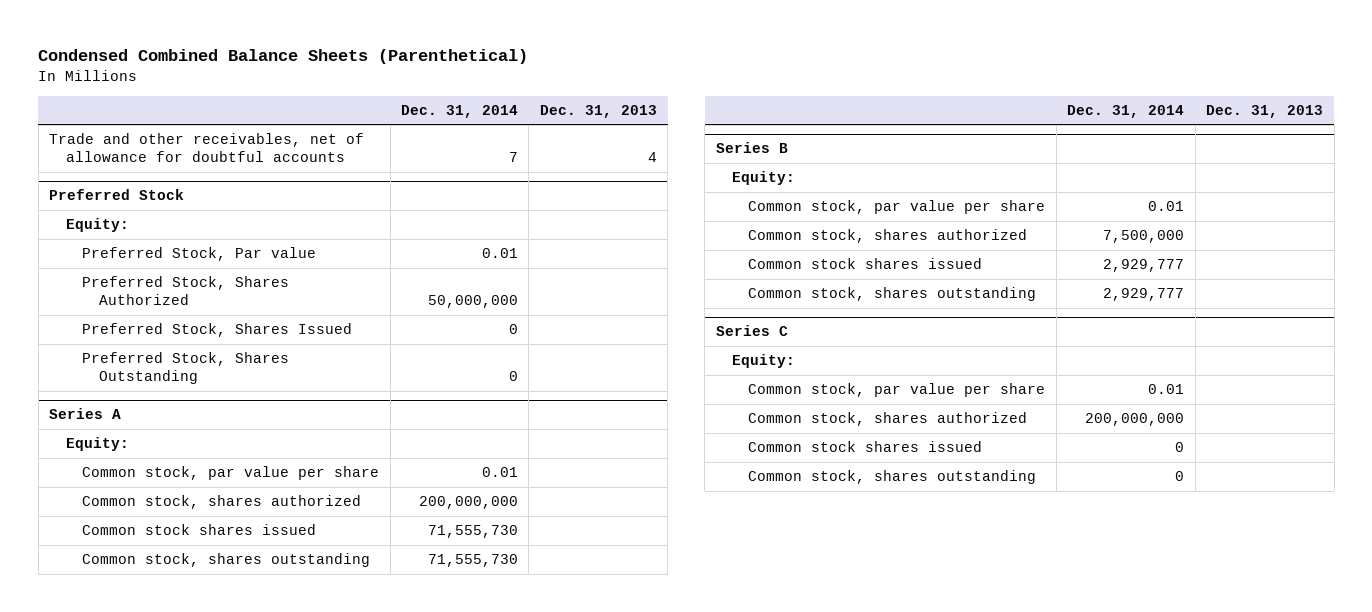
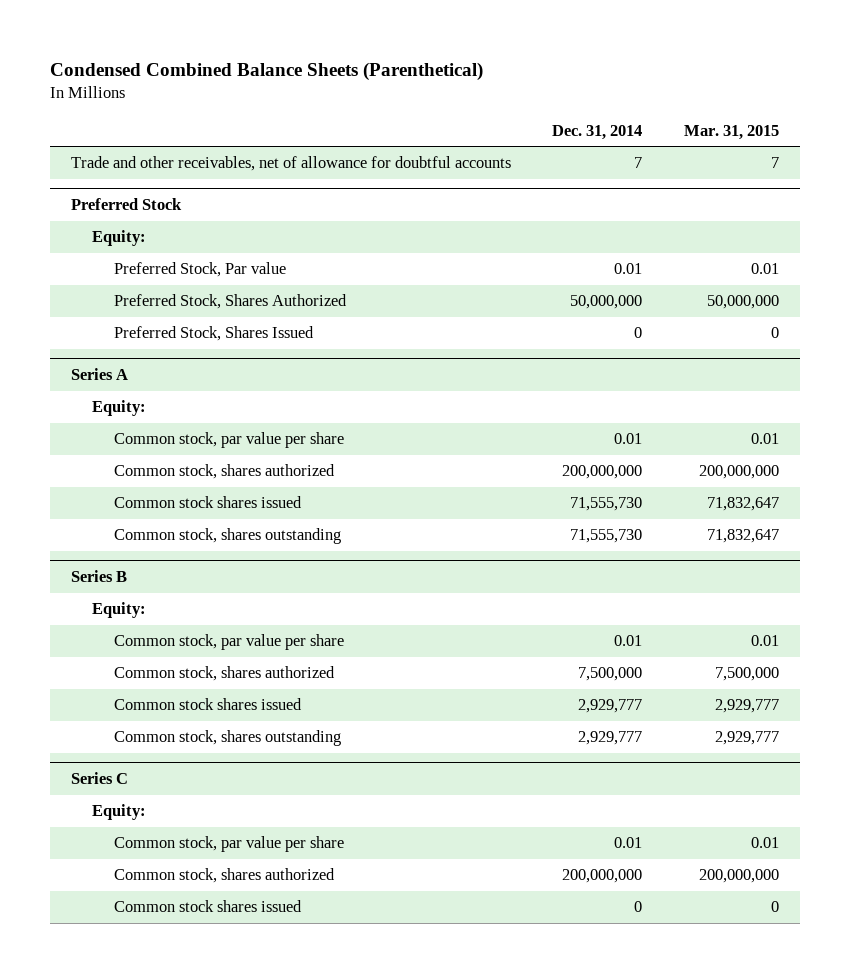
[539,104,657,118] Dec. 31, 2013 -> none
none -> [683,124,779,140] Mar. 31, 2015
[82,352,290,385] Preferred Stock, Shares Outstanding -> none
[748,470,1037,485] Common stock, shares outstanding -> none

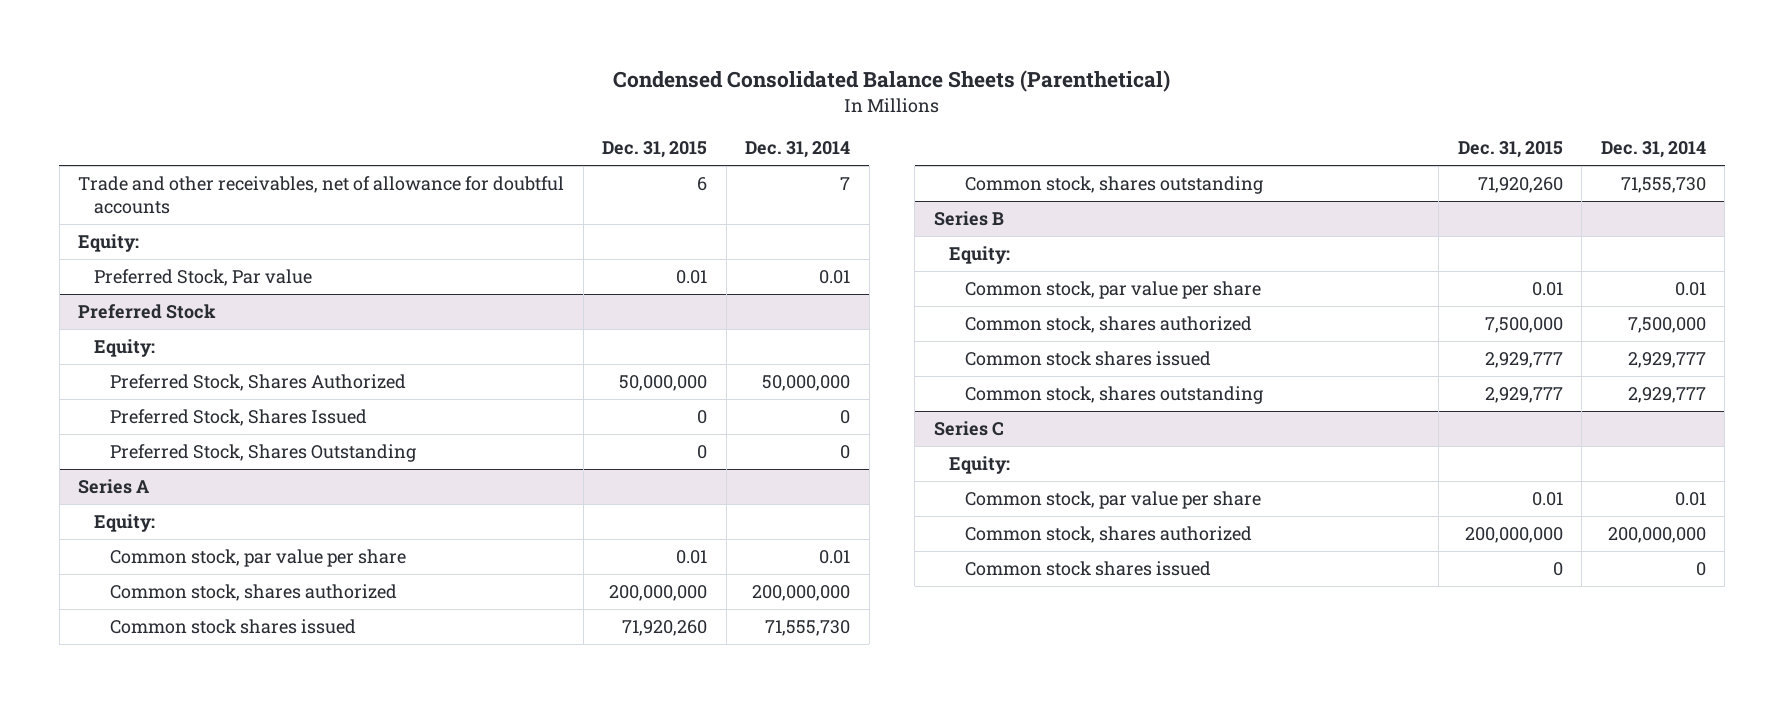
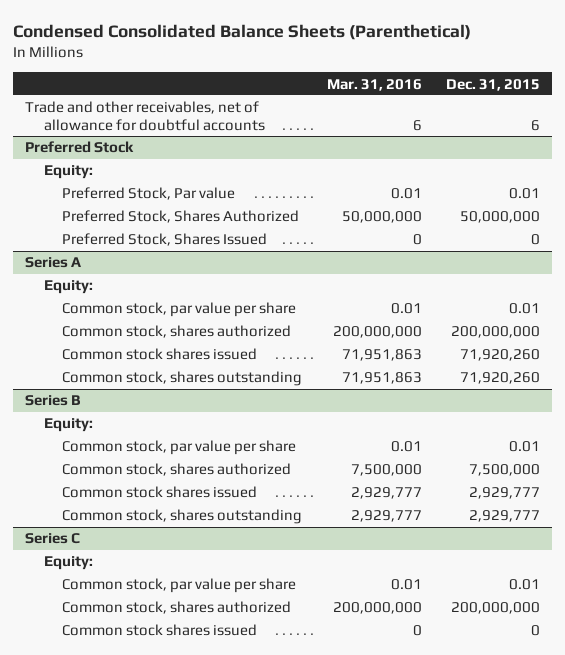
[745,141,851,159] Dec. 31, 2014 -> none
none -> [326,78,422,91] Mar. 31, 2016
[78,234,140,253] Equity: -> none
[93,269,312,287] Preferred Stock, Par value -> none
none -> [62,187,236,201] Preferred Stock, Par value
[109,444,416,463] Preferred Stock, Shares Outstanding -> none

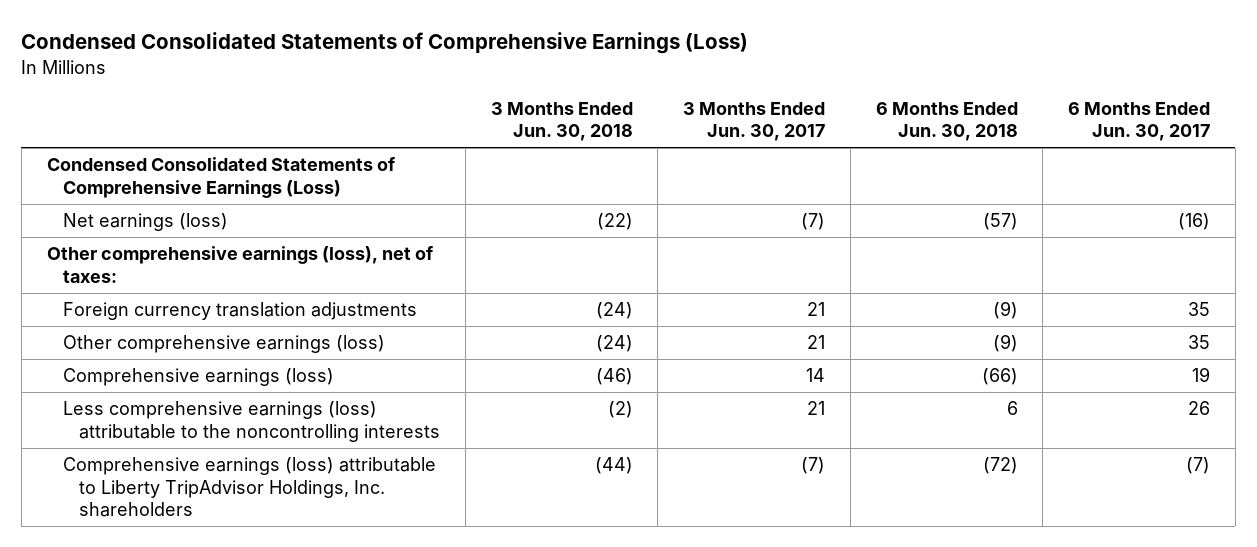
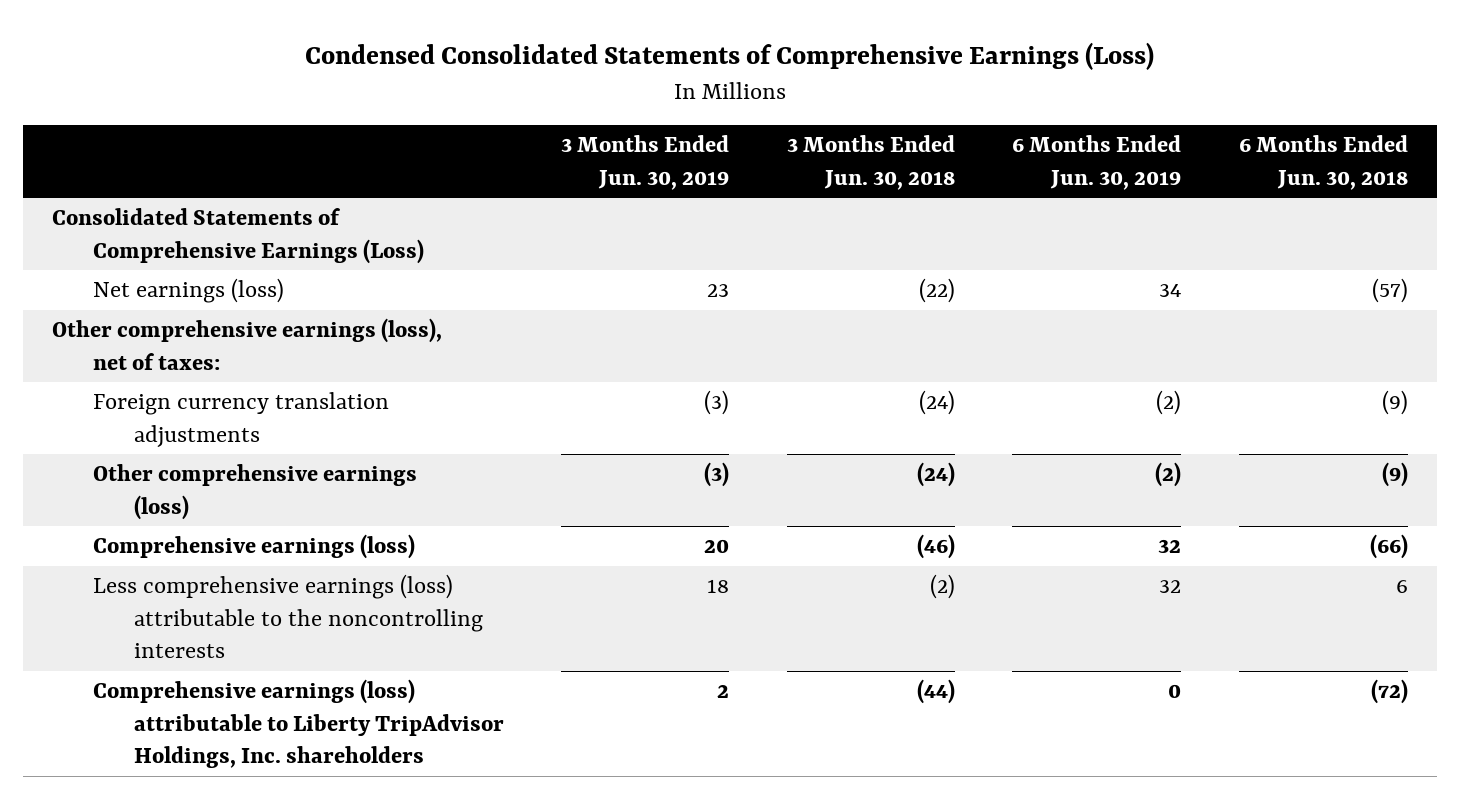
[683,101,826,142] 3 Months Ended Jun. 30, 2017 -> none
[1068,101,1211,142] 6 Months Ended Jun. 30, 2017 -> none
none -> [561,135,730,190] 3 Months Ended Jun. 30, 2019
none -> [1012,135,1182,190] 6 Months Ended Jun. 30, 2019
[46,157,395,198] Condensed Consolidated Statements of Comprehensive Earnings (Loss) -> [51,208,424,264] Consolidated Statements of Comprehensive Earnings (Loss)

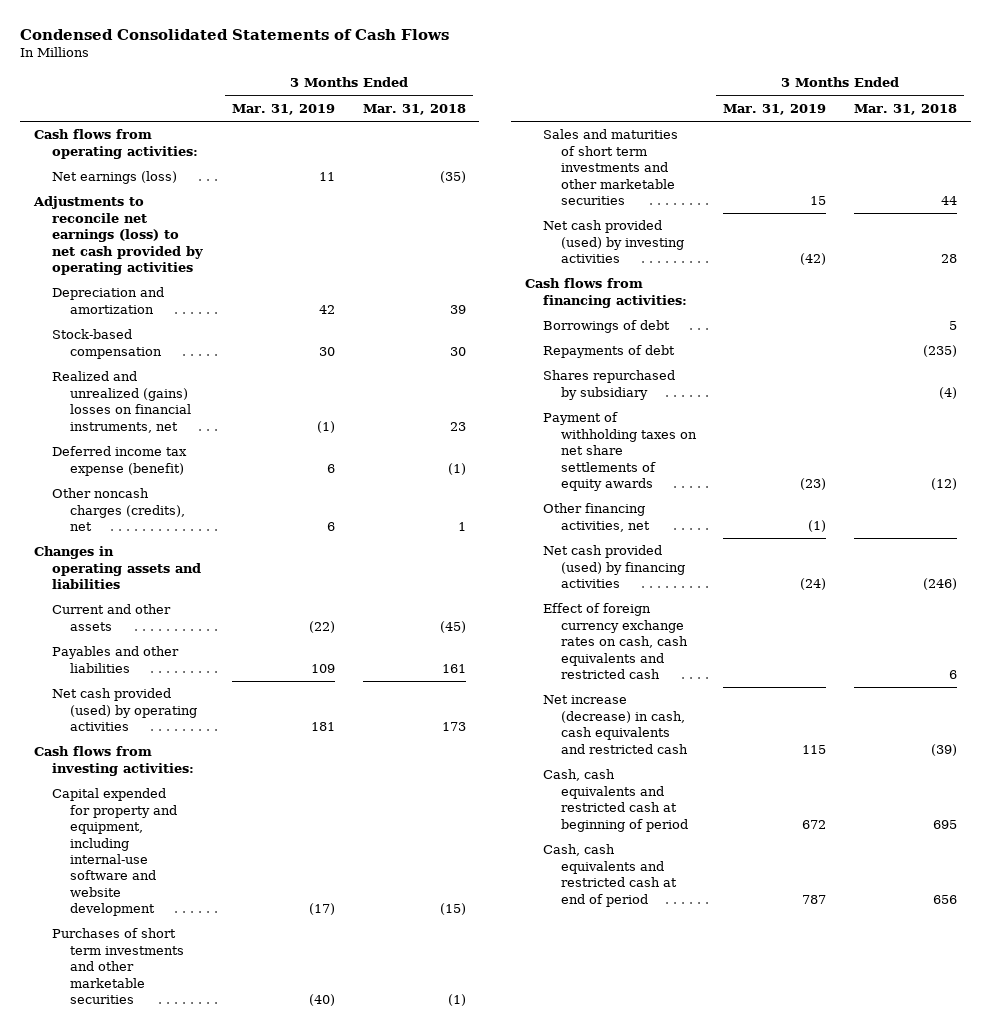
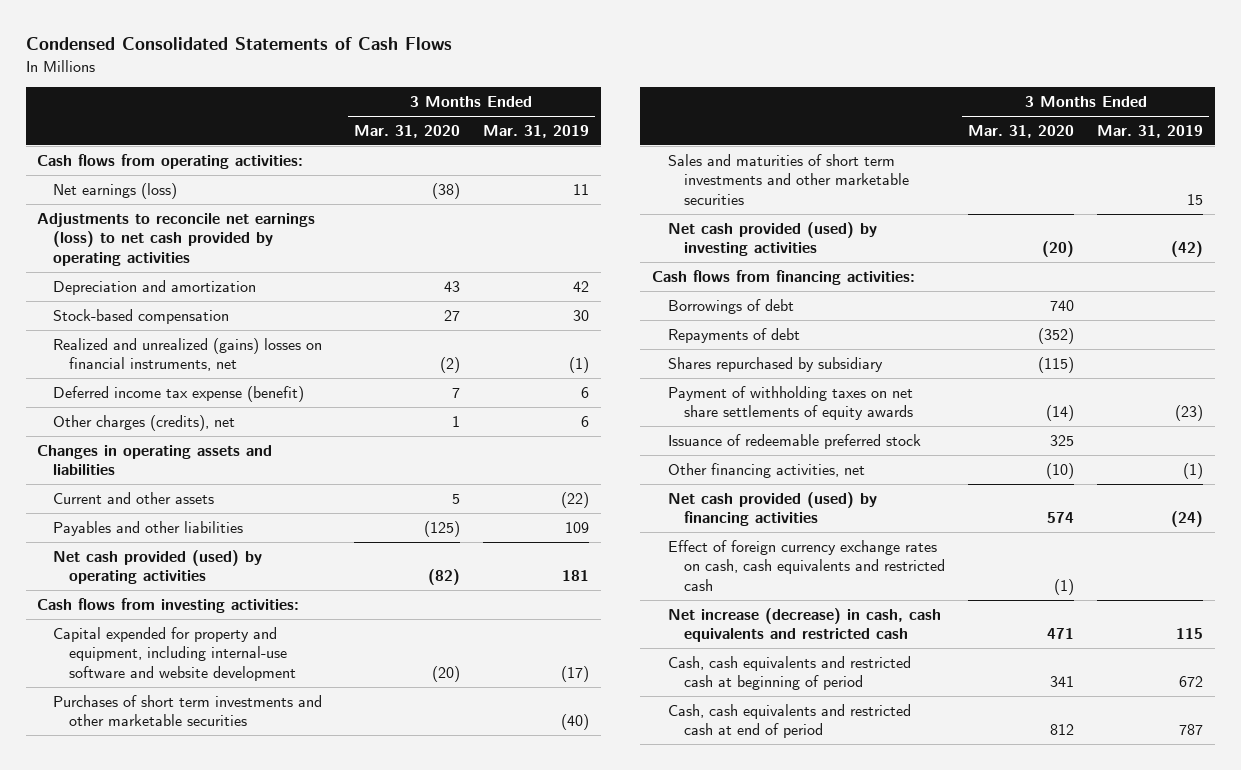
[362,103,466,115] Mar. 31, 2018 -> none
none -> [353,124,460,138] Mar. 31, 2020
[51,488,185,532] Other noncash charges (credits), net -> [53,414,236,431] Other charges (credits), net
none -> [667,433,921,449] Issuance of redeemable preferred stock

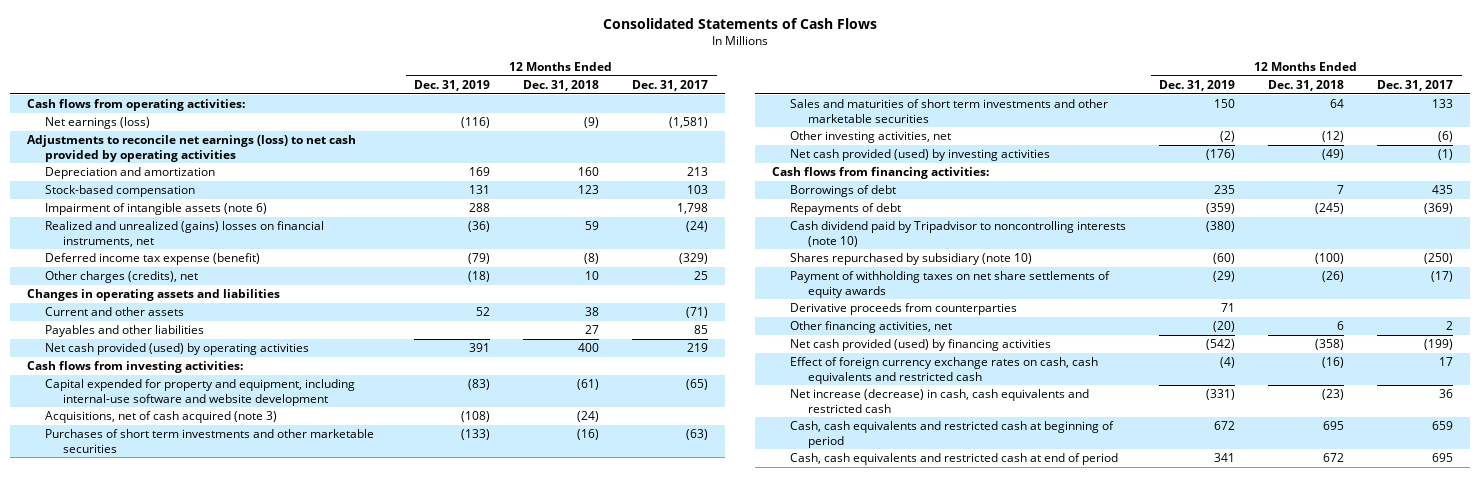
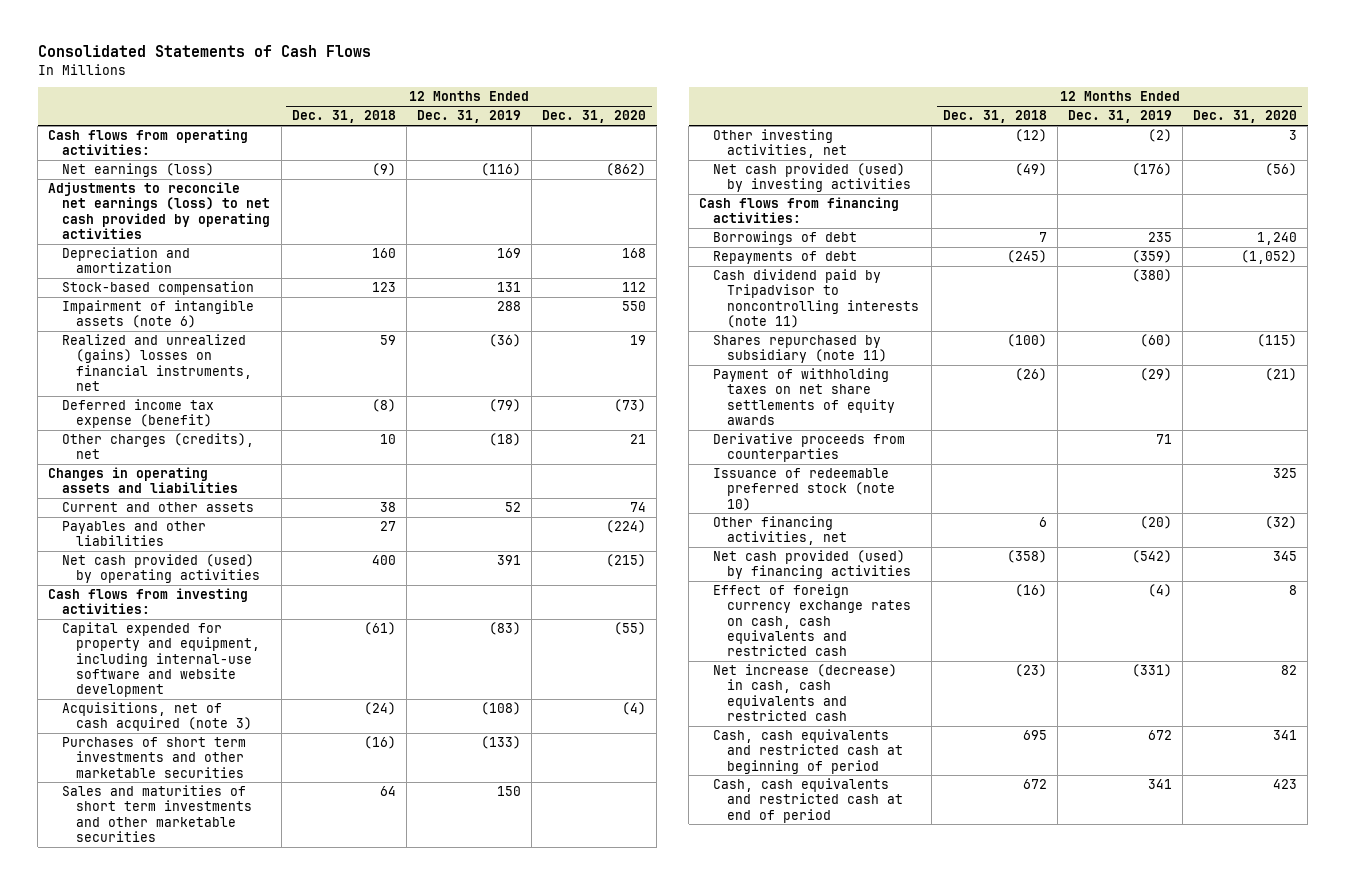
[632,79,709,91] Dec. 31, 2017 -> none
none -> [542,110,647,124] Dec. 31, 2020
[789,221,1126,247] Cash dividend paid by Tripadvisor to noncontrolling interests (note 10) -> [713,269,920,328] Cash dividend paid by Tripadvisor to noncontrolling interests (note 11)
[789,253,1032,266] Shares repurchased by subsidiary (note 10) -> [713,335,888,364] Shares repurchased by subsidiary (note 11)
none -> [713,468,896,511] Issuance of redeemable preferred stock (note 10)

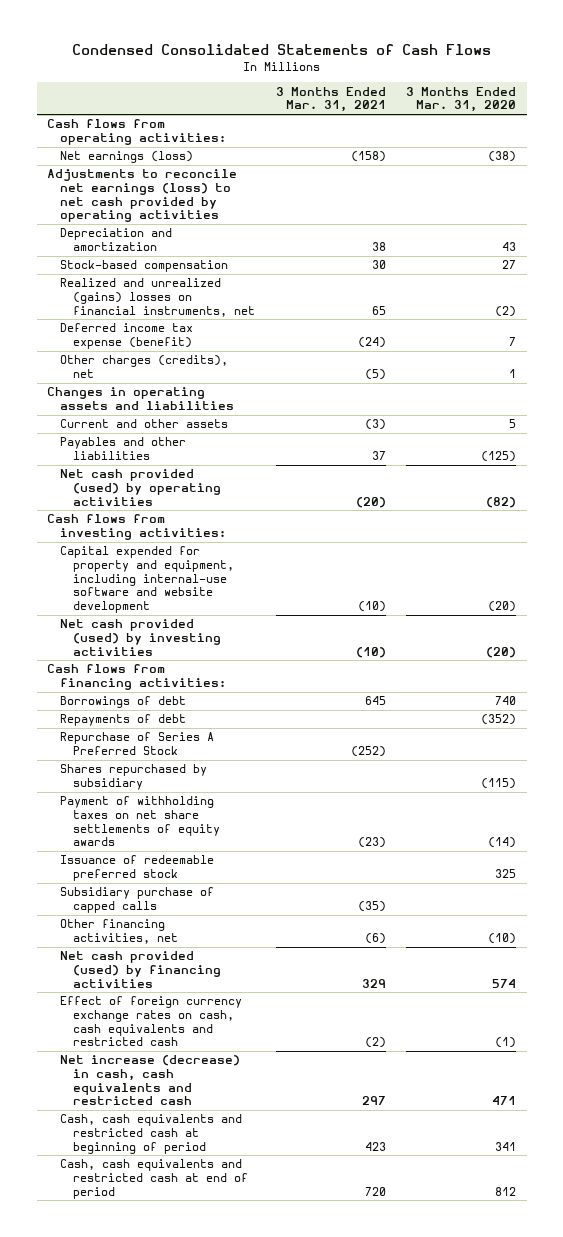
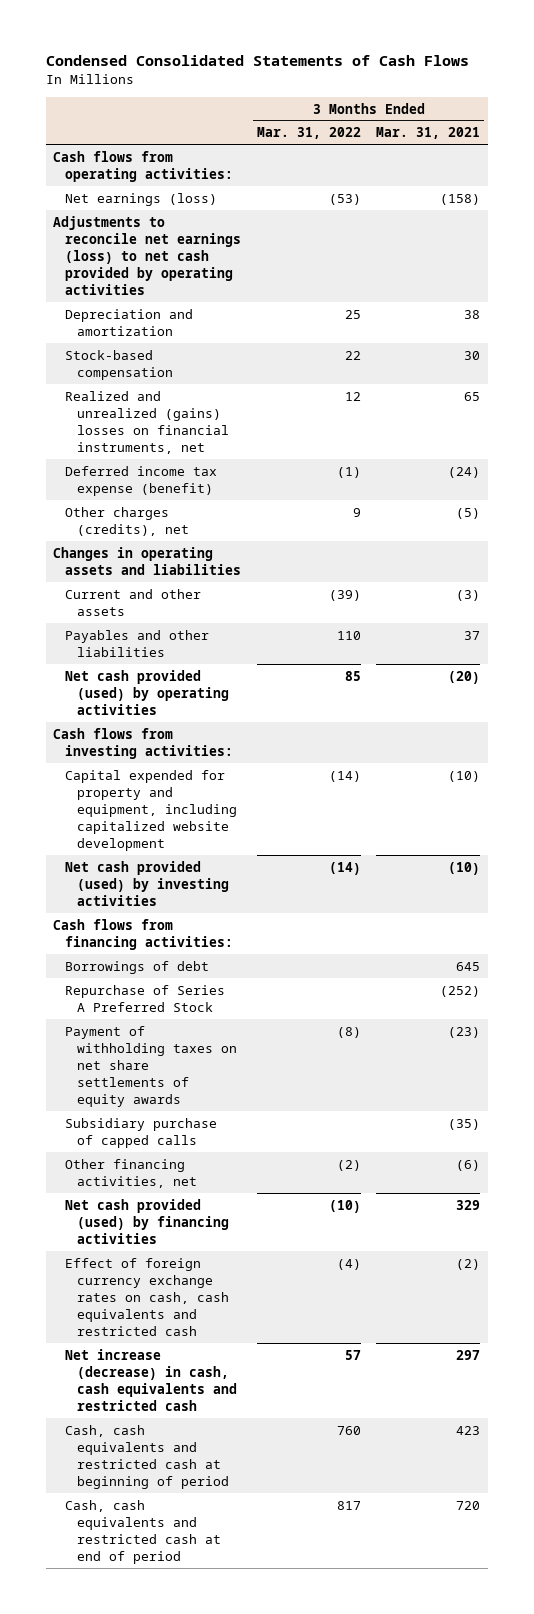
[406,86,517,113] 3 Months Ended Mar. 31, 2020 -> none
none -> [256,127,361,140] Mar. 31, 2022
[60,546,235,613] Capital expended for property and equipment, including internal-use software and website development -> [65,769,237,852] Capital expended for property and equipment, including capitalized website development
[60,714,187,727] Repayments of debt -> none
[60,764,208,791] Shares repurchased by subsidiary -> none
[60,855,215,882] Issuance of redeemable preferred stock -> none

